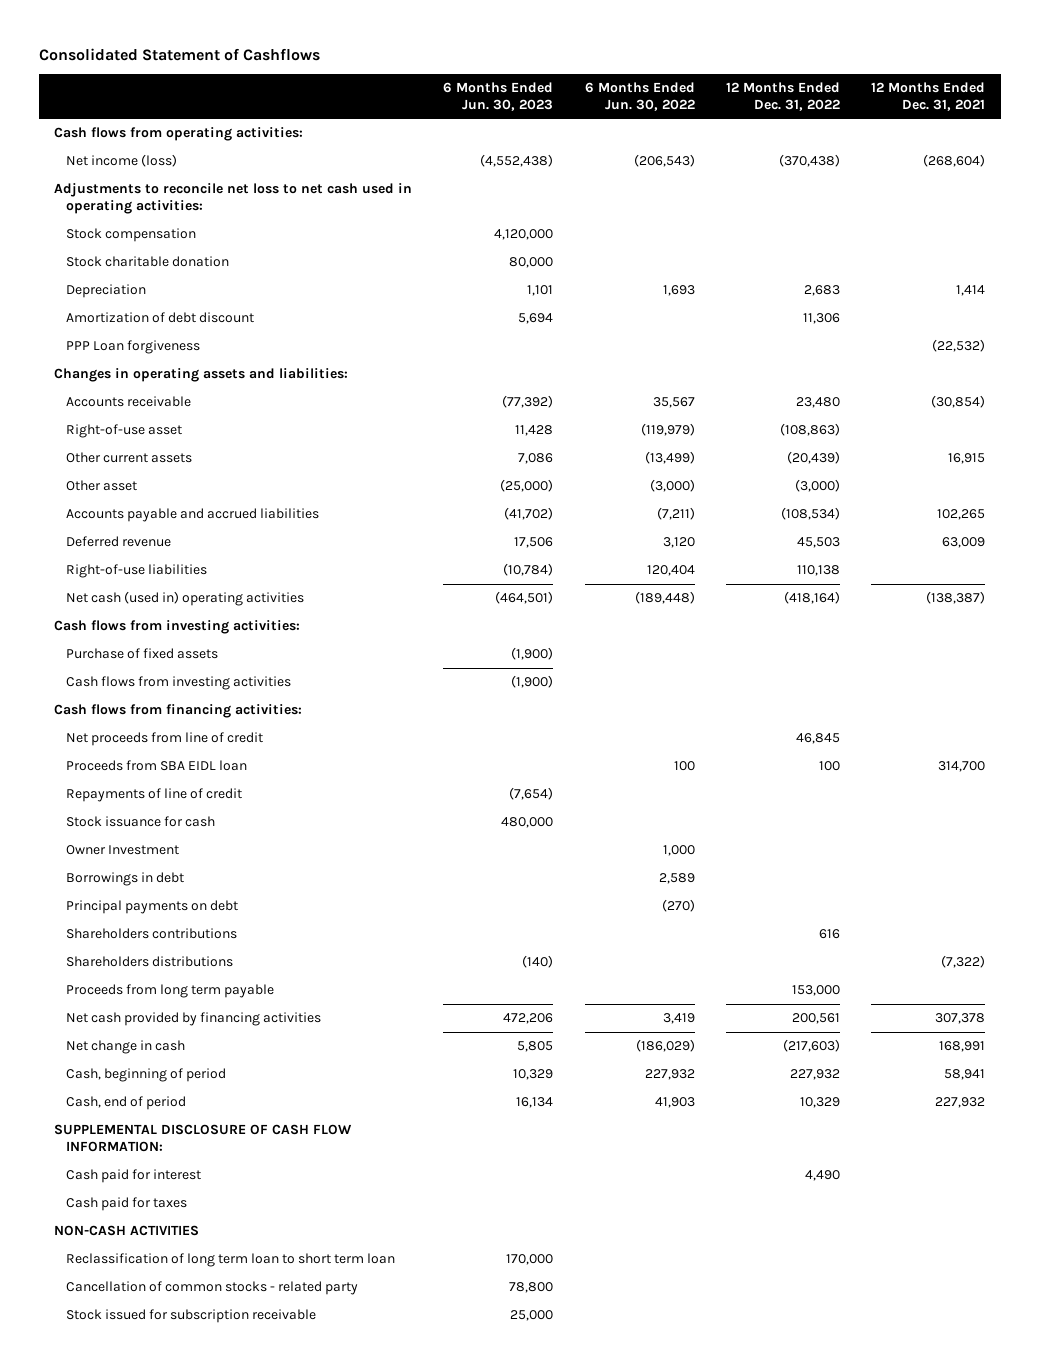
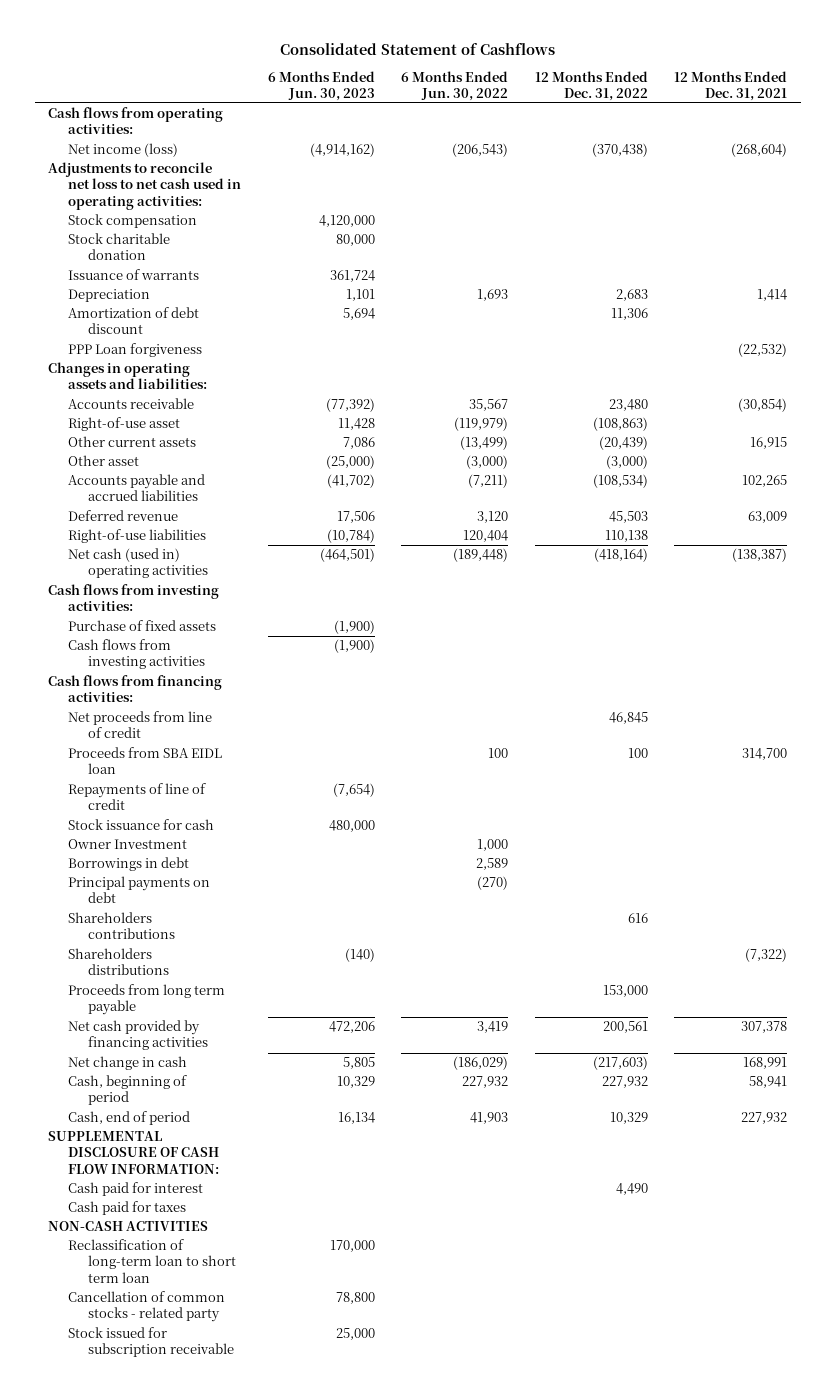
[480,154,554,168] (4,552,438) -> [309,143,375,158] (4,914,162)
none -> [67,269,199,281] Issuance of warrants
[66,1253,396,1268] Reclassification of long term loan to short term loan -> [67,1239,236,1283] Reclassification of long-term loan to short term loan

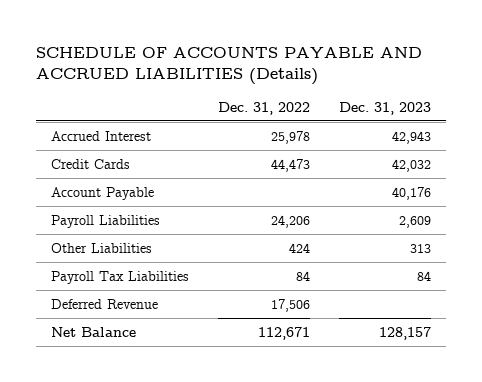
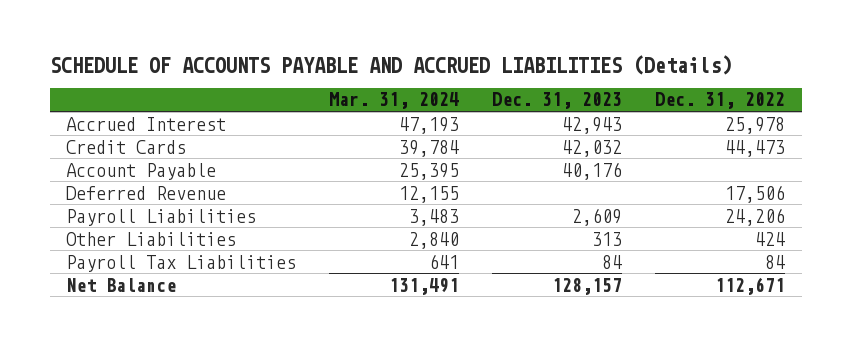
none -> [329,92,460,110] Mar. 31, 2024
[50,298,158,309] Deferred Revenue -> [66,185,227,200] Deferred Revenue

